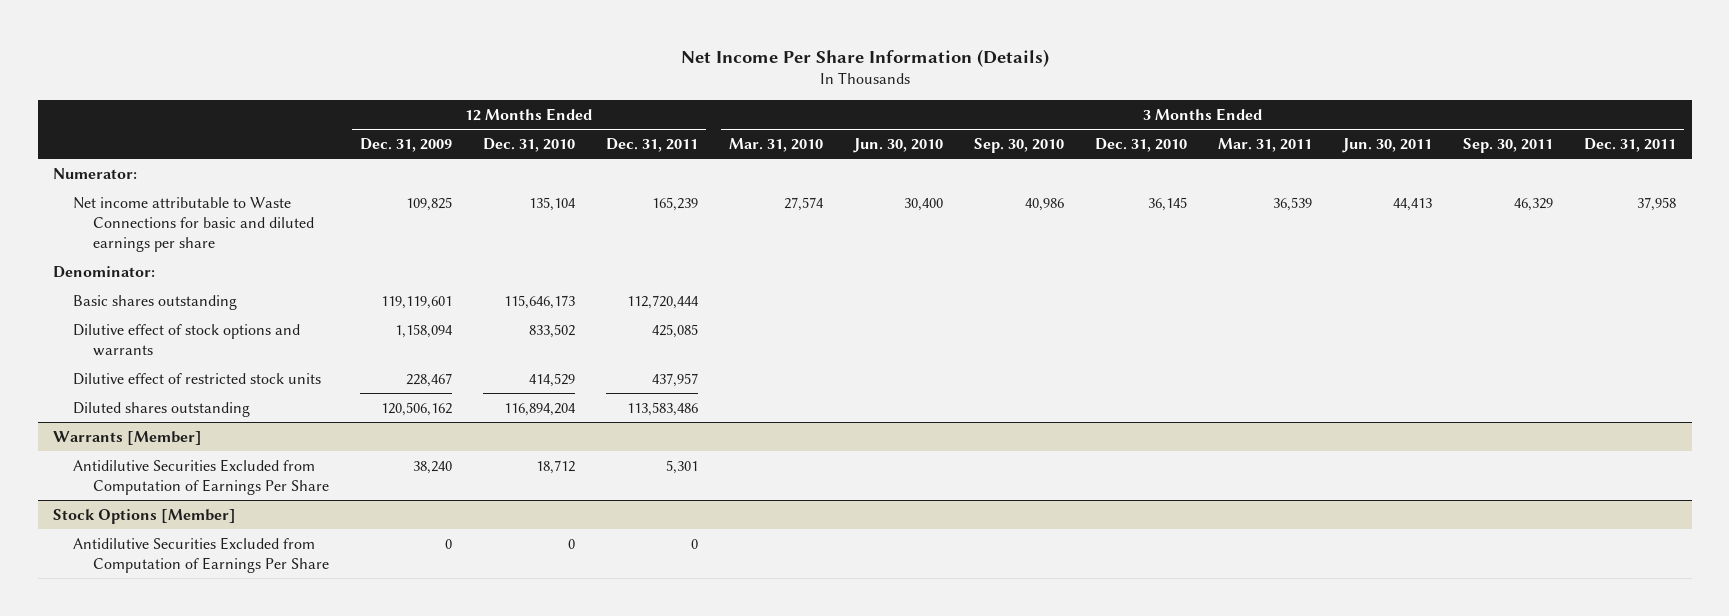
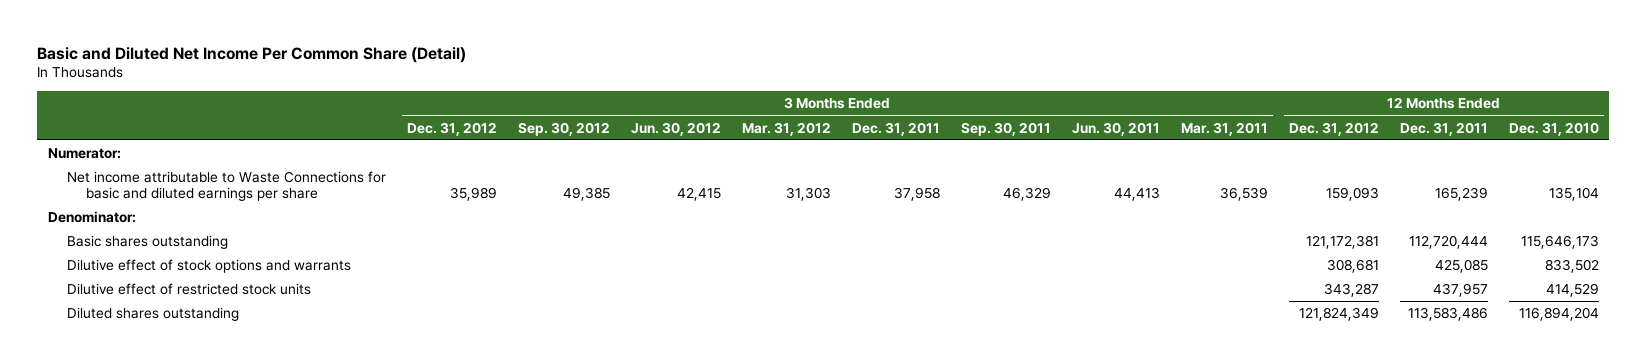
[680,48,1049,67] Net Income Per Share Information (Details) -> [37,46,467,63] Basic and Diluted Net Income Per Common Share (Detail)
[359,138,452,153] Dec. 31, 2009 -> none
[728,138,823,153] Mar. 31, 2010 -> none
[852,138,943,154] Jun. 30, 2010 -> none
[973,138,1064,154] Sep. 30, 2010 -> none
[1095,138,1188,153] Dec. 31, 2010 -> none
none -> [407,121,498,136] Dec. 31, 2012
none -> [518,121,611,136] Sep. 30, 2012
none -> [631,121,722,136] Jun. 30, 2012
none -> [741,121,831,136] Mar. 31, 2012
none -> [1288,121,1379,136] Dec. 31, 2012
[53,430,203,445] Warrants [Member] -> none
[73,458,329,495] Antidilutive Securities Excluded from Computation of Earnings Per Share -> none
[53,508,237,524] Stock Options [Member] -> none
[73,536,329,573] Antidilutive Securities Excluded from Computation of Earnings Per Share -> none

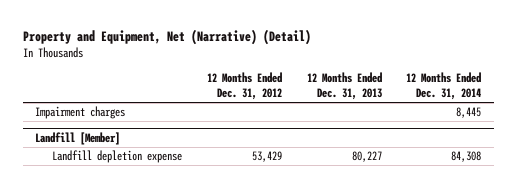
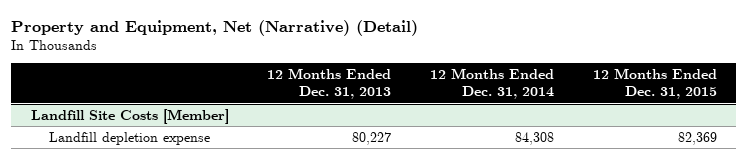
[206,72,282,101] 12 Months Ended Dec. 31, 2012 -> none
none -> [592,68,717,100] 12 Months Ended Dec. 31, 2015
[35,106,126,120] Impairment charges -> none
[35,131,121,145] Landfill [Member] -> [30,108,229,124] Landfill Site Costs [Member]

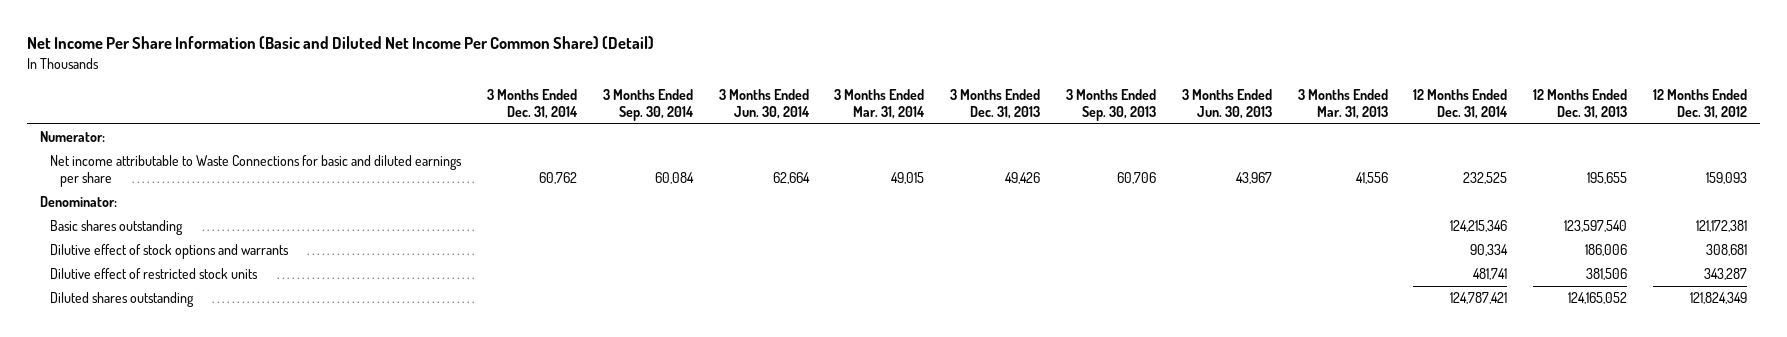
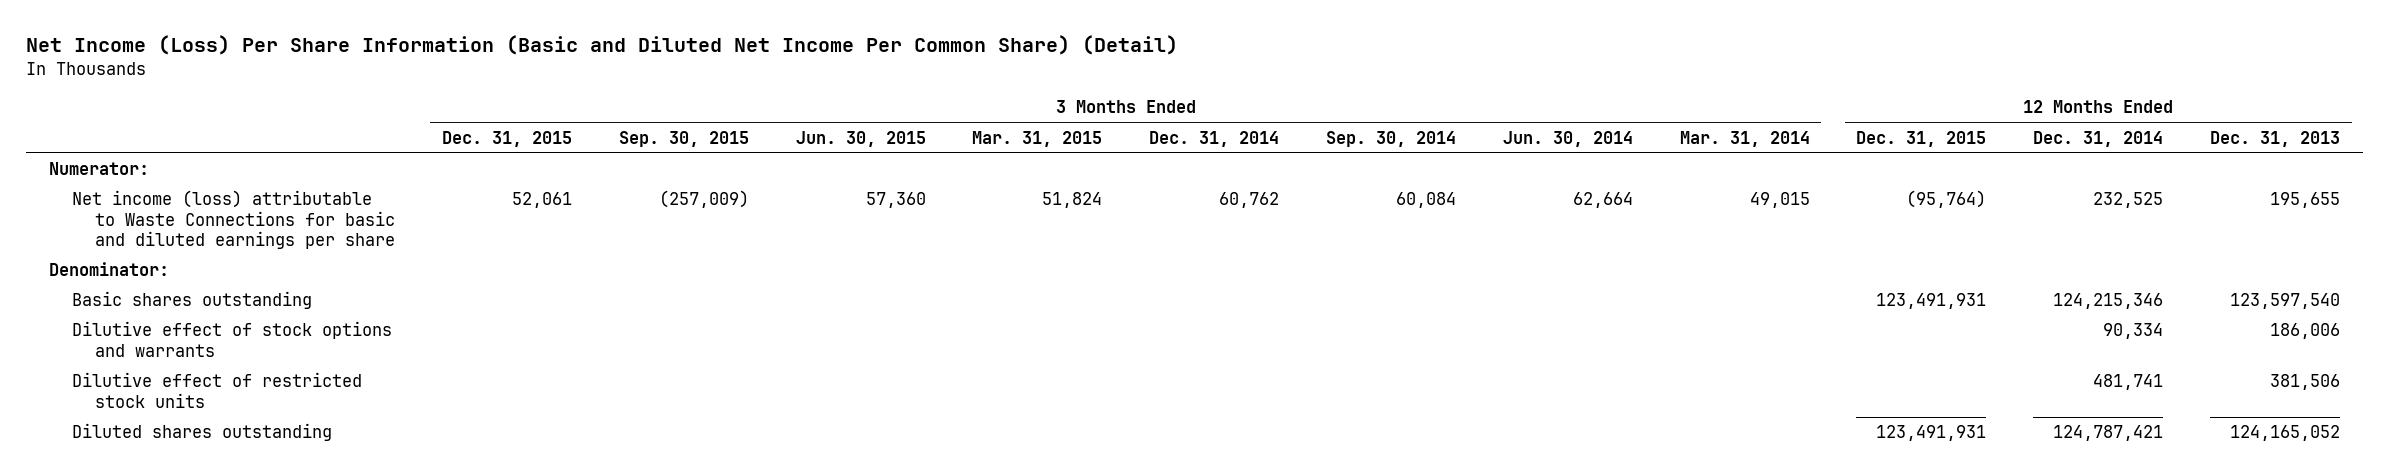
[27,36,655,50] Net Income Per Share Information (Basic and Diluted Net Income Per Common Share) (Detail) -> [25,34,1178,55] Net Income (Loss) Per Share Information (Basic and Diluted Net Income Per Common Share) (Detail)
[950,88,1041,120] 3 Months Ended Dec. 31, 2013 -> none
[1066,88,1157,122] 3 Months Ended Sep. 30, 2013 -> none
[1181,88,1272,120] 3 Months Ended Jun. 30, 2013 -> none
[1297,88,1388,120] 3 Months Ended Mar. 31, 2013 -> none
[1652,88,1747,120] 12 Months Ended Dec. 31, 2012 -> none
none -> [442,130,573,147] Dec. 31, 2015
none -> [618,130,749,147] Sep. 30, 2015
none -> [795,130,926,147] Jun. 30, 2015
none -> [972,130,1103,147] Mar. 31, 2015
none -> [1856,130,1987,147] Dec. 31, 2015
[50,155,463,188] Net income attributable to Waste Connections for basic and diluted earnings per share -> [72,190,396,250] Net income (loss) attributable to Waste Connections for basic and diluted earnings per share

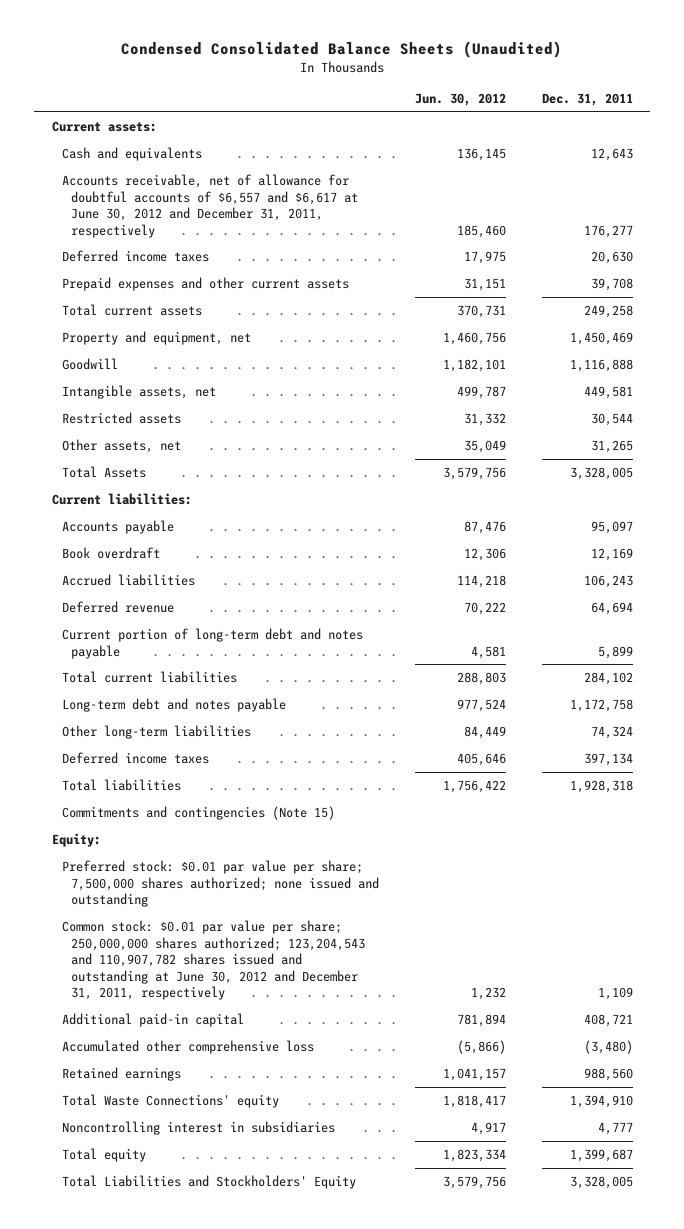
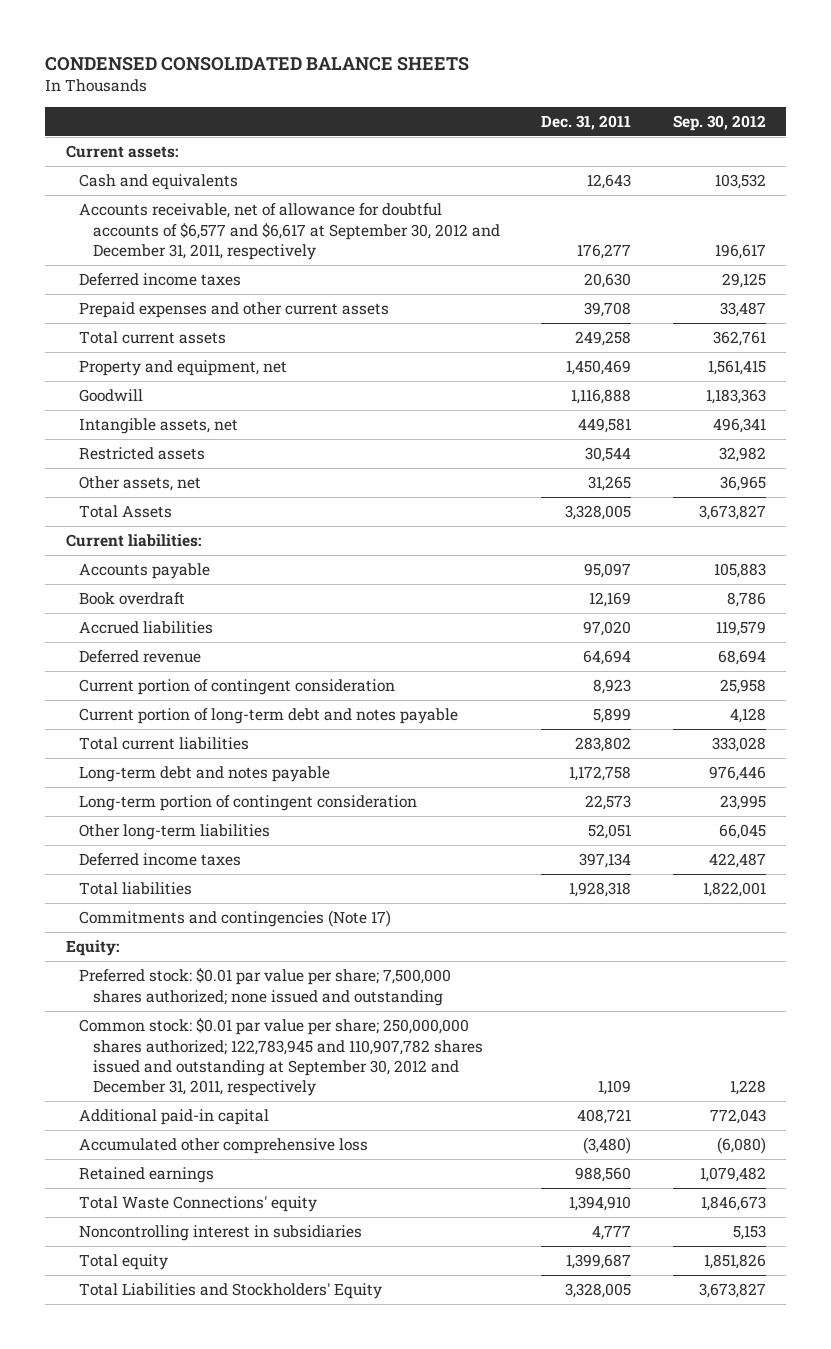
[121,41,563,59] Condensed Consolidated Balance Sheets (Unaudited) -> [45,56,470,71] CONDENSED CONSOLIDATED BALANCE SHEETS
[414,93,506,107] Jun. 30, 2012 -> none
none -> [672,114,766,131] Sep. 30, 2012
[61,173,359,238] Accounts receivable, net of allowance for doubtful accounts of $6,557 and $6,617 at June 30, 2012 and December 31, 2011, respectively -> [79,203,501,260] Accounts receivable, net of allowance for doubtful accounts of $6,577 and $6,617 at September 30, 2012 and December 31, 2011, respectively
[583,574,633,588] 106,243 -> [583,621,632,637] 97,020
none -> [79,679,396,696] Current portion of contingent consideration
[583,671,633,685] 284,102 -> [575,737,632,753] 283,802
none -> [79,795,418,812] Long-term portion of contingent consideration
[590,725,633,739] 74,324 -> [588,824,632,840] 52,051
[61,805,335,820] Commitments and contingencies (Note 15) -> [79,910,392,928] Commitments and contingencies (Note 17)
[61,919,366,1001] Common stock: $0.01 par value per share; 250,000,000 shares authorized; 123,204,543 and 110,907,782 shares issued and outstanding at June 30, 2012 and December 31, 2011, respectively -> [79,1018,484,1097] Common stock: $0.01 par value per share; 250,000,000 shares authorized; 122,783,945 and 110,907,782 shares issued and outstanding at September 30, 2012 and December 31, 2011, respectively

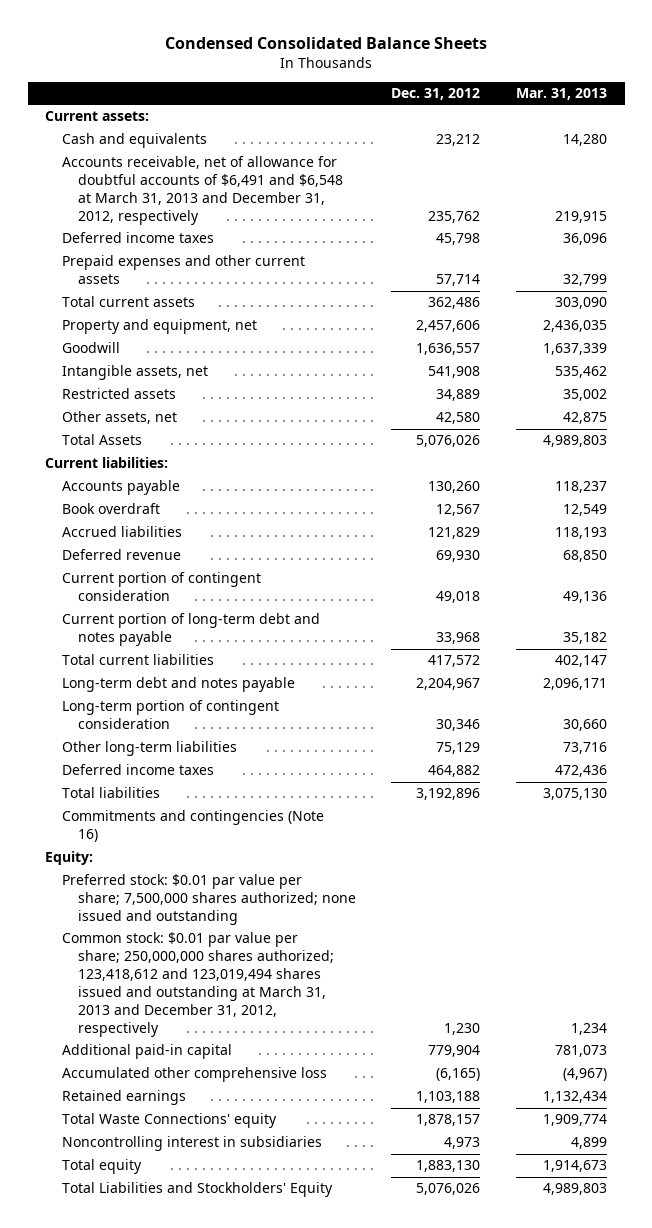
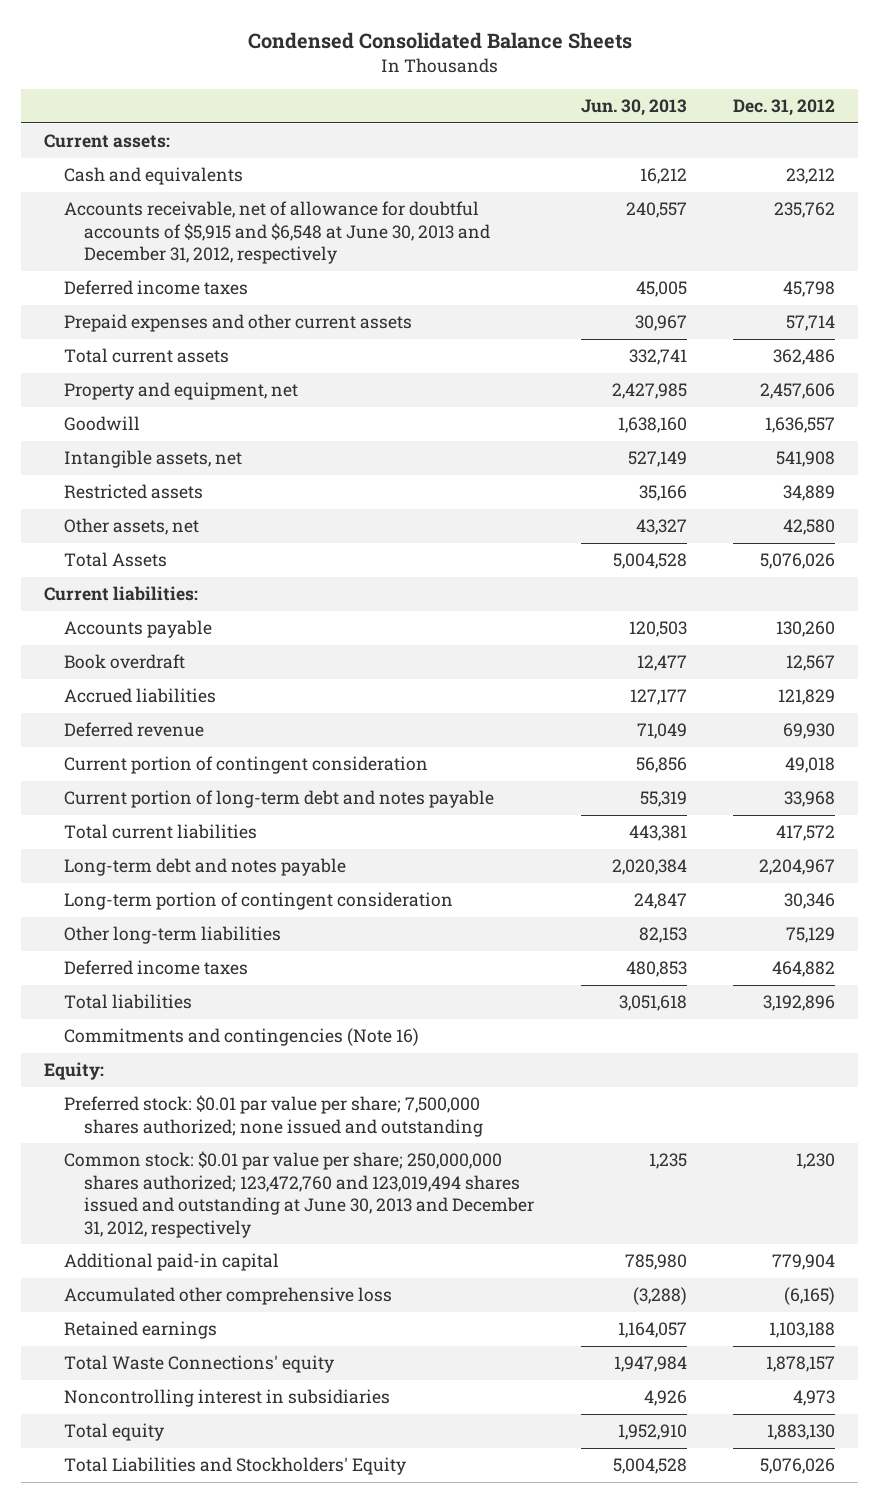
[515,88,607,101] Mar. 31, 2013 -> none
none -> [580,99,687,117] Jun. 30, 2013
[61,156,343,225] Accounts receivable, net of allowance for doubtful accounts of $6,491 and $6,548 at March 31, 2013 and December 31, 2012, respectively -> [64,201,490,265] Accounts receivable, net of allowance for doubtful accounts of $5,915 and $6,548 at June 30, 2013 and December 31, 2012, respectively
[61,932,334,1037] Common stock: $0.01 par value per share; 250,000,000 shares authorized; 123,418,612 and 123,019,494 shares issued and outstanding at March 31, 2013 and December 31, 2012, respectively -> [64,1151,534,1238] Common stock: $0.01 par value per share; 250,000,000 shares authorized; 123,472,760 and 123,019,494 shares issued and outstanding at June 30, 2013 and December 31, 2012, respectively

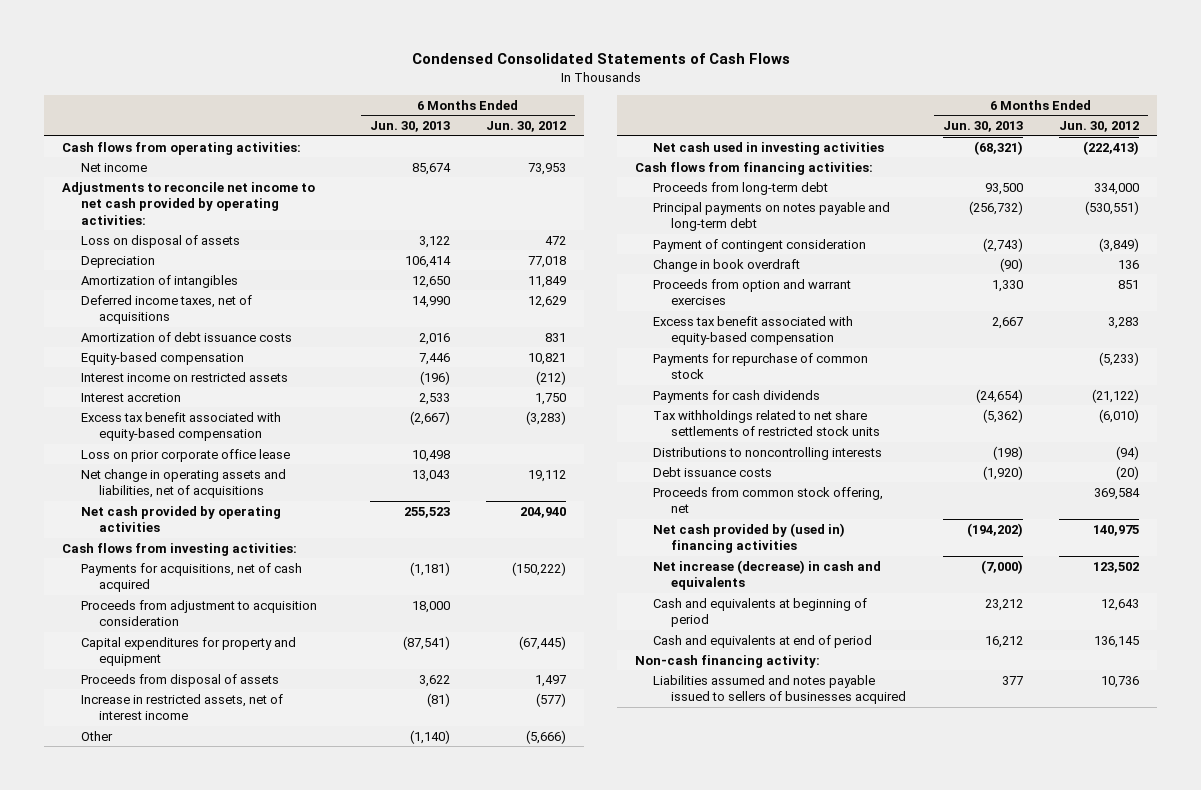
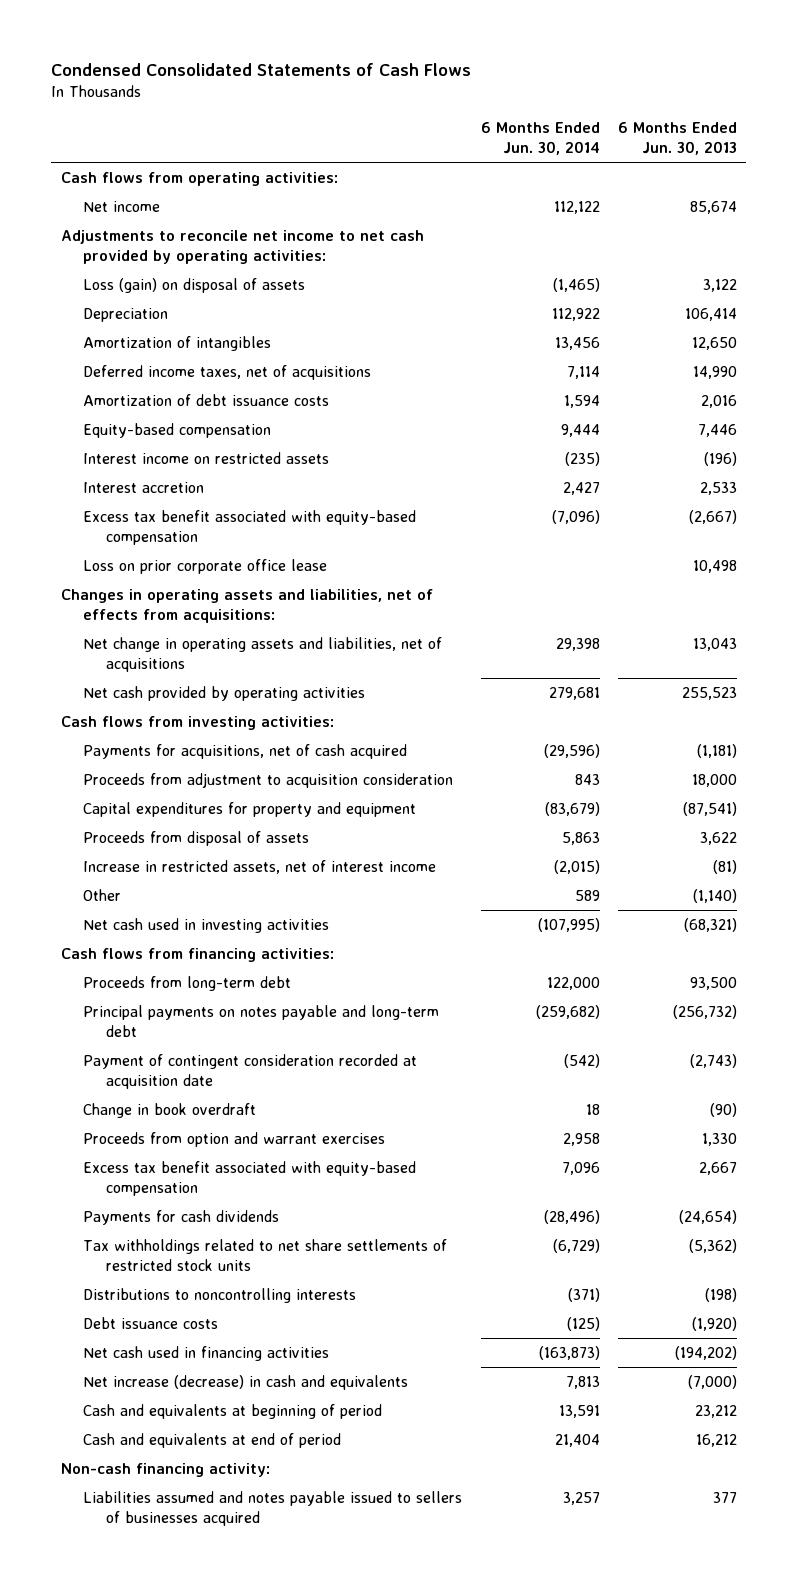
[486,121,567,133] Jun. 30, 2012 -> none
none -> [480,122,600,156] 6 Months Ended Jun. 30, 2014
[80,234,240,248] Loss on disposal of assets -> [83,277,306,293] Loss (gain) on disposal of assets
none -> [60,588,433,624] Changes in operating assets and liabilities, net of effects from acquisitions:
[653,238,867,252] Payment of contingent consideration -> [83,1053,418,1090] Payment of contingent consideration recorded at acquisition date
[653,352,869,380] Payments for repurchase of common stock -> none
[653,486,884,514] Proceeds from common stock offering, net -> none
[653,522,846,554] Net cash provided by (used in) financing activities -> [83,1345,330,1361] Net cash used in financing activities

